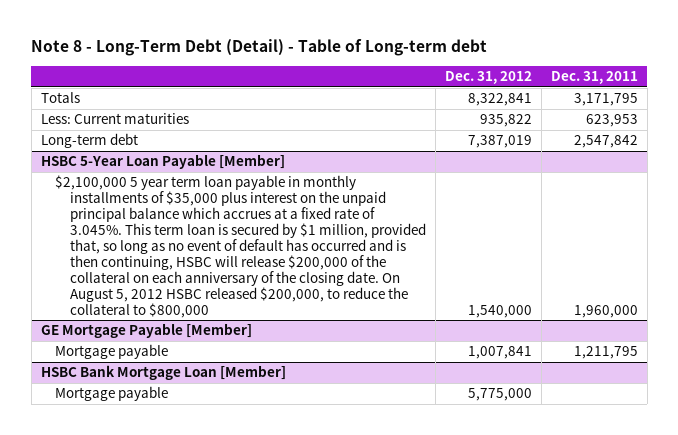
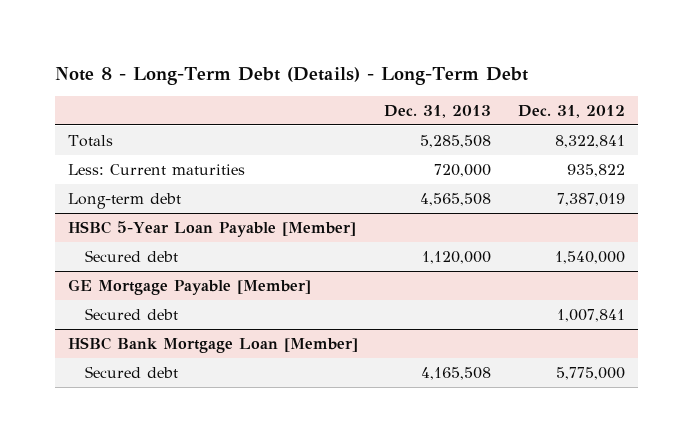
[31,39,488,57] Note 8 - Long-Term Debt (Detail) - Table of Long-term debt -> [54,66,528,85] Note 8 - Long-Term Debt (Details) - Long-Term Debt
[550,71,638,85] Dec. 31, 2011 -> none
none -> [384,104,492,118] Dec. 31, 2013
[55,175,427,319] $2,100,000 5 year term loan payable in monthly installments of $35,000 plus interest on the unpaid principal balance which accrues at a fixed rate of 3.045%. This term loan is secured by $1 million, provided that, so long as no event of default has occurred and is then continuing, HSBC will release $200,000 of the collateral on each anniversary of the closing date. On August 5, 2012 HSBC released $200,000, to reduce the collateral to $800,000 -> [84,250,178,263] Secured debt
[55,344,169,360] Mortgage payable -> [84,308,178,321] Secured debt
[55,386,169,402] Mortgage payable -> [84,366,178,379] Secured debt

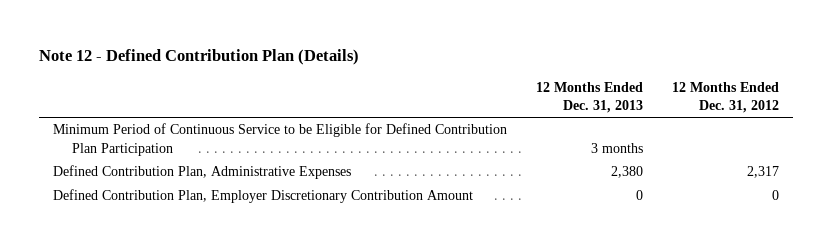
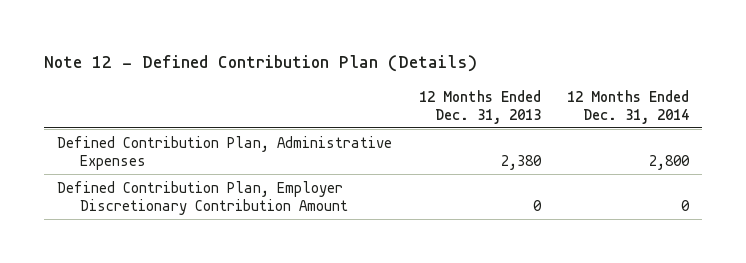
[671,81,779,114] 12 Months Ended Dec. 31, 2012 -> none
none -> [566,89,689,124] 12 Months Ended Dec. 31, 2014
[53,123,508,156] Minimum Period of Continuous Service to be Eligible for Defined Contribution Plan Participation -> none

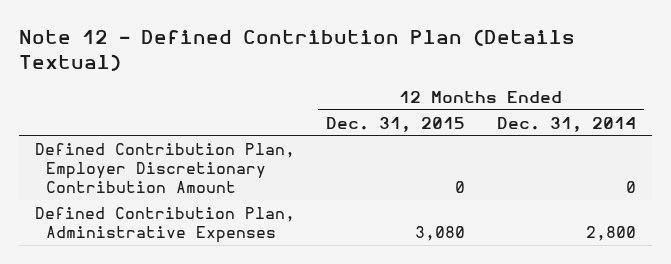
[44,54,478,72] Note 12 - Defined Contribution Plan (Details) -> [18,28,575,71] Note 12 - Defined Contribution Plan (Details Textual)
[418,89,541,124] 12 Months Ended Dec. 31, 2013 -> none
none -> [326,116,466,132] Dec. 31, 2015
[57,135,393,170] Defined Contribution Plan, Administrative Expenses -> [34,206,295,244] Defined Contribution Plan, Administrative Expenses

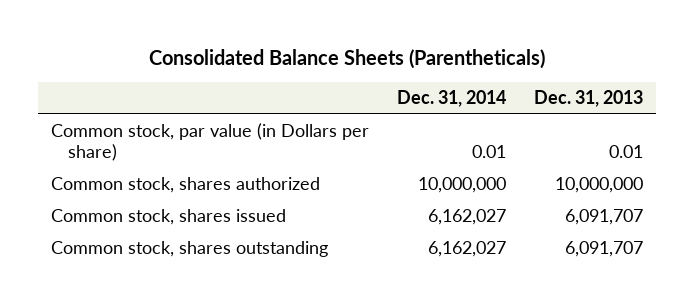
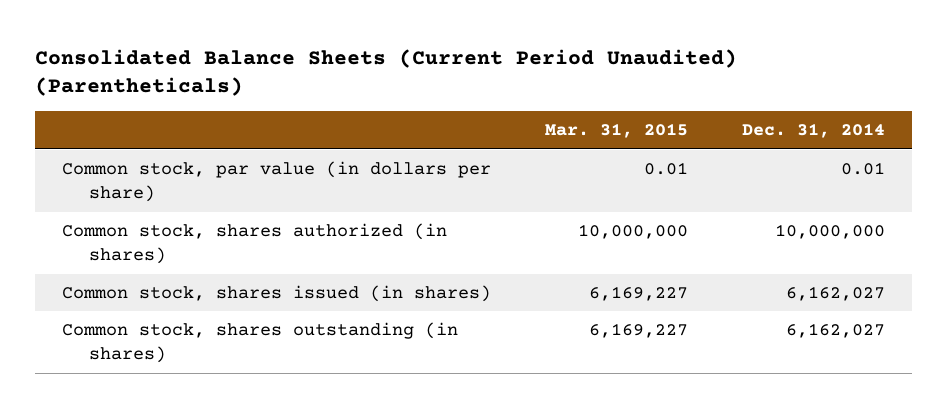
[149,48,546,69] Consolidated Balance Sheets (Parentheticals) -> [34,48,737,97] Consolidated Balance Sheets (Current Period Unaudited) (Parentheticals)
[533,90,643,108] Dec. 31, 2013 -> none
none -> [544,123,688,139] Mar. 31, 2015
[51,123,370,162] Common stock, par value (in Dollars per share) -> [61,161,491,203] Common stock, par value (in dollars per share)
[51,177,321,194] Common stock, shares authorized -> [61,223,447,265] Common stock, shares authorized (in shares)
[51,209,287,226] Common stock, shares issued -> [61,285,491,303] Common stock, shares issued (in shares)
[51,241,329,258] Common stock, shares outstanding -> [61,322,458,364] Common stock, shares outstanding (in shares)

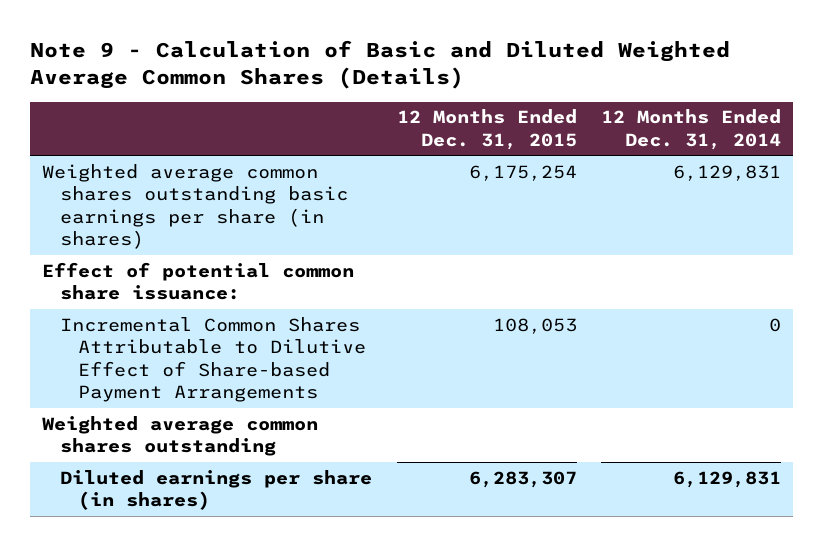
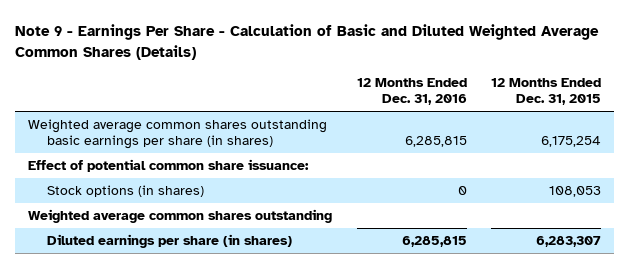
[30,40,731,90] Note 9 - Calculation of Basic and Diluted Weighted Average Common Shares (Details) -> [15,23,600,60] Note 9 - Earnings Per Share - Calculation of Basic and Diluted Weighted Average Common Shares (Details)
[600,109,781,151] 12 Months Ended Dec. 31, 2014 -> none
none -> [356,77,467,106] 12 Months Ended Dec. 31, 2016
[60,316,367,403] Incremental Common Shares Attributable to Dilutive Effect of Share-based Payment Arrangements -> [47,184,205,197] Stock options (in shares)

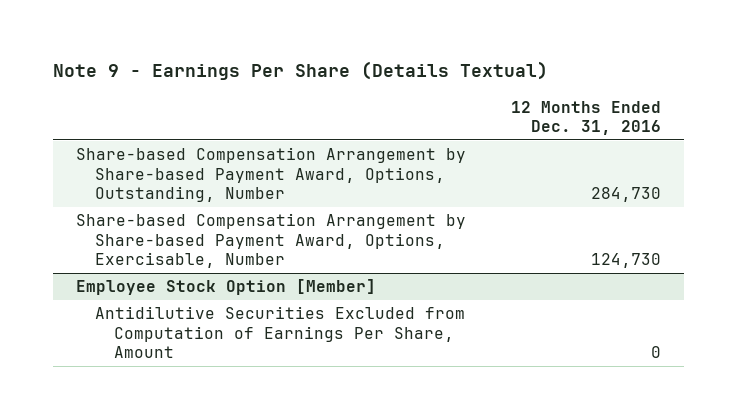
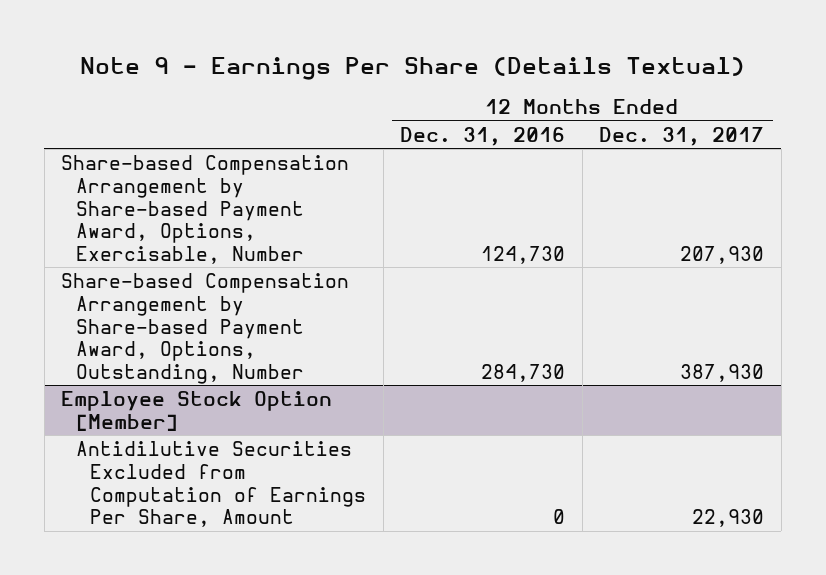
none -> [599,126,765,146] Dec. 31, 2017
[75,147,466,203] Share-based Compensation Arrangement by Share-based Payment Award, Options, Outstanding, Number -> [61,273,350,385] Share-based Compensation Arrangement by Share-based Payment Award, Options, Outstanding, Number

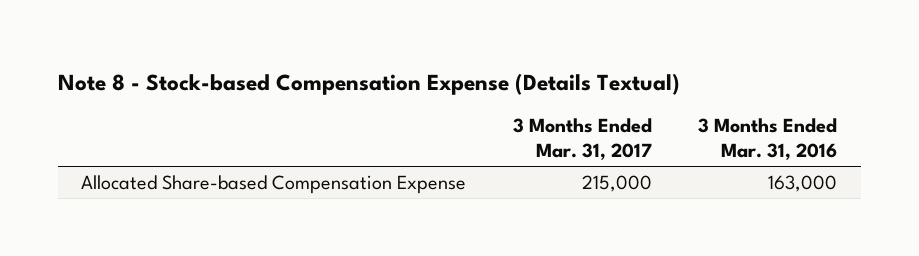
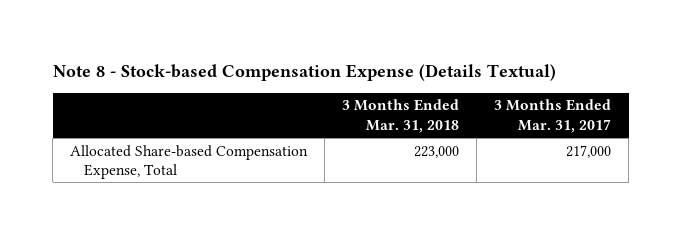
[698,117,838,161] 3 Months Ended Mar. 31, 2016 -> none
none -> [342,99,460,133] 3 Months Ended Mar. 31, 2018
[81,175,467,195] Allocated Share-based Compensation Expense -> [70,144,309,179] Allocated Share-based Compensation Expense, Total
[581,175,652,193] 215,000 -> [566,144,612,158] 217,000

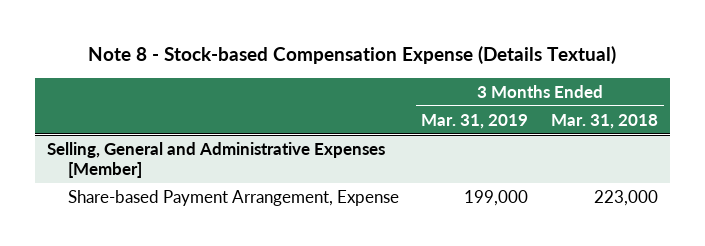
[494,99,612,133] 3 Months Ended Mar. 31, 2017 -> none
none -> [421,113,529,129] Mar. 31, 2019
none -> [46,141,385,178] Selling, General and Administrative Expenses [Member]
[70,144,309,179] Allocated Share-based Compensation Expense, Total -> [67,189,399,206] Share-based Payment Arrangement, Expense

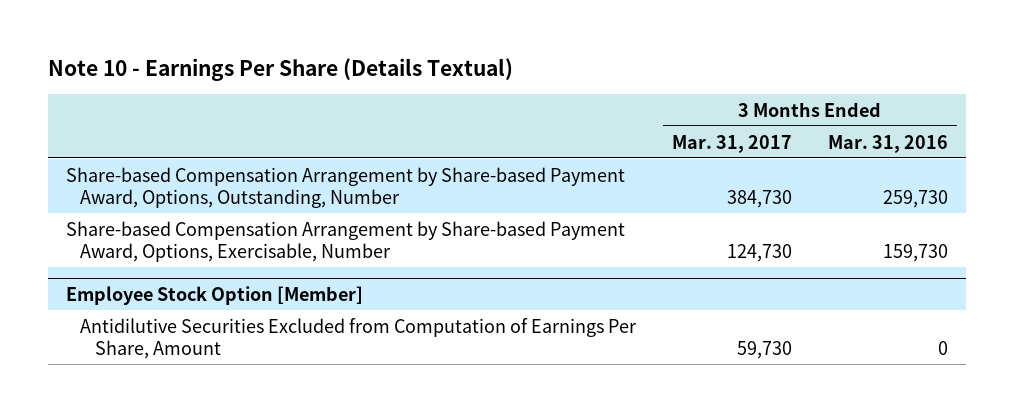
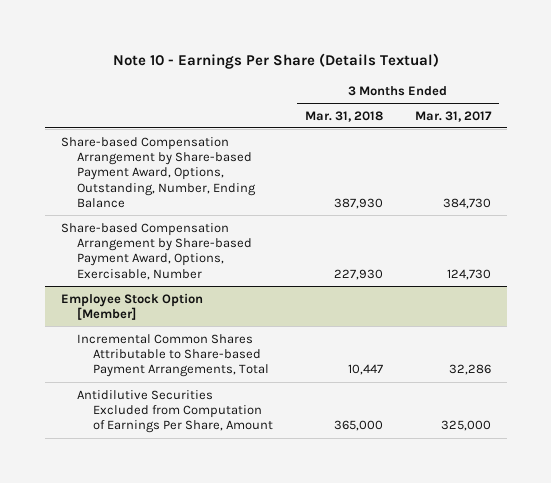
[827,134,948,153] Mar. 31, 2016 -> none
none -> [304,110,383,122] Mar. 31, 2018
[65,166,625,208] Share-based Compensation Arrangement by Share-based Payment Award, Options, Outstanding, Number -> [60,136,256,209] Share-based Compensation Arrangement by Share-based Payment Award, Options, Outstanding, Number, Ending Balance
none -> [76,333,269,378] Incremental Common Shares Attributable to Share-based Payment Arrangements, Total
[737,340,793,359] 59,730 -> [440,420,491,432] 325,000

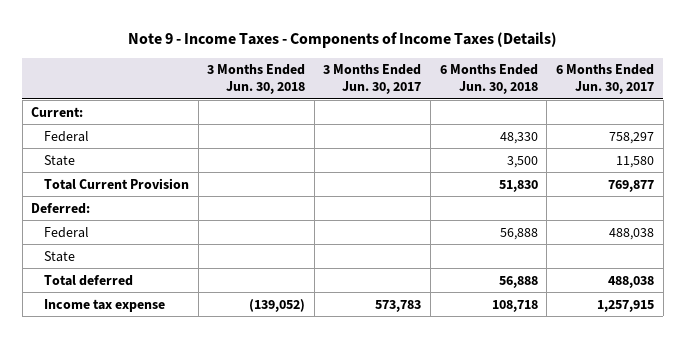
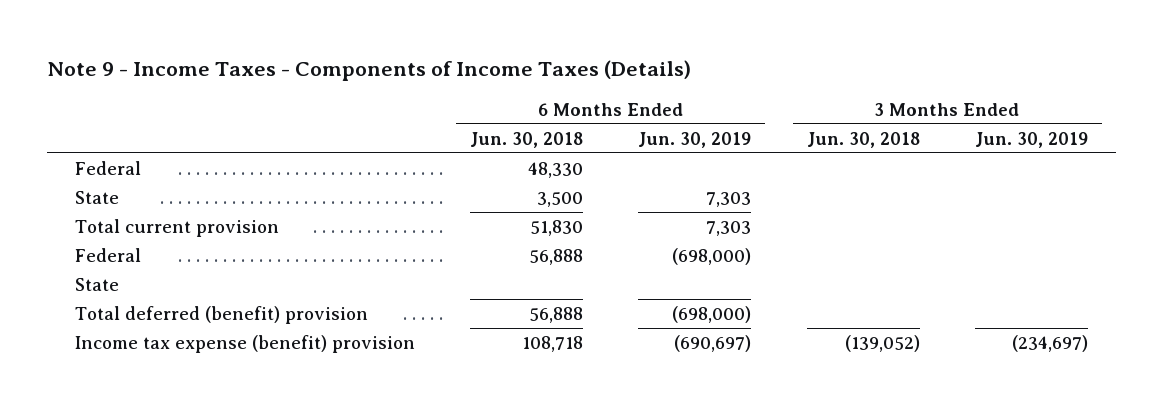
[323,64,422,95] 3 Months Ended Jun. 30, 2017 -> none
[556,64,655,95] 6 Months Ended Jun. 30, 2017 -> none
none -> [638,131,752,148] Jun. 30, 2019
none -> [974,131,1088,148] Jun. 30, 2019
[31,106,84,117] Current: -> none
[31,202,91,214] Deferred: -> none
[43,177,189,190] Total Current Provision -> [74,218,279,237] Total current provision
[43,274,133,286] Total deferred -> [74,305,368,324] Total deferred (benefit) provision
[43,298,165,312] Income tax expense -> [74,334,415,353] Income tax expense (benefit) provision

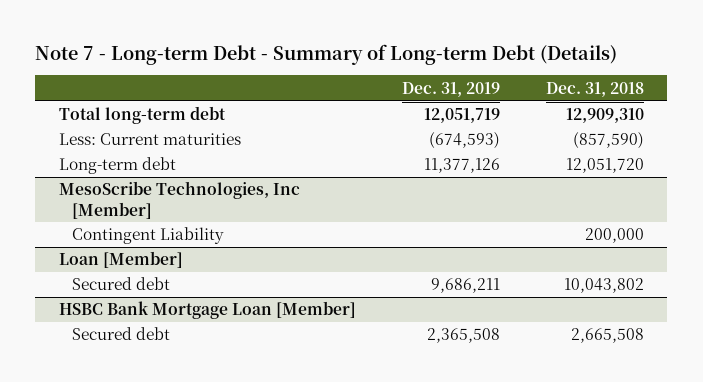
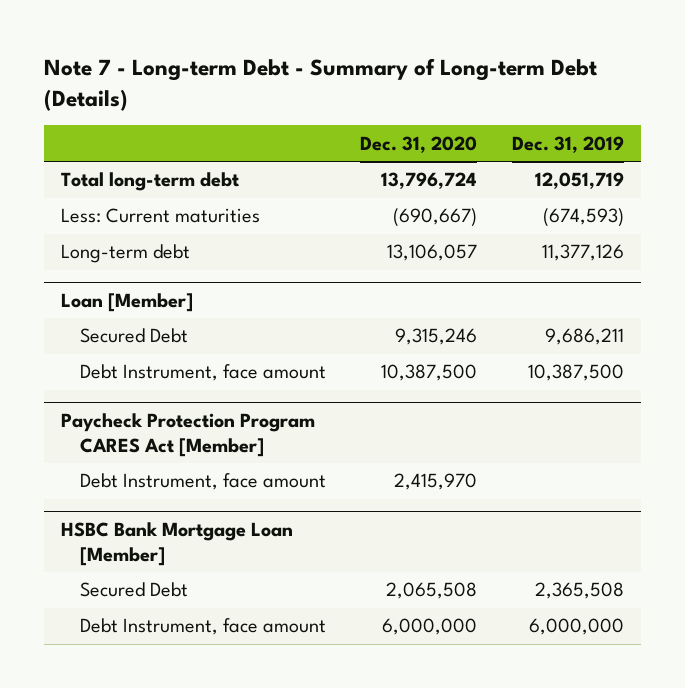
[546,81,645,97] Dec. 31, 2018 -> none
none -> [360,135,478,153] Dec. 31, 2020
[58,181,300,219] MesoScribe Technologies, Inc [Member] -> none
[71,227,224,245] Contingent Liability -> none
[71,277,170,291] Secured debt -> [80,328,189,344] Secured Debt
none -> [80,364,327,382] Debt Instrument, face amount
none -> [60,412,315,457] Paycheck Protection Program CARES Act [Member]
none -> [80,473,327,491] Debt Instrument, face amount
[71,327,170,341] Secured debt -> [80,582,189,598] Secured Debt
none -> [80,618,327,636] Debt Instrument, face amount

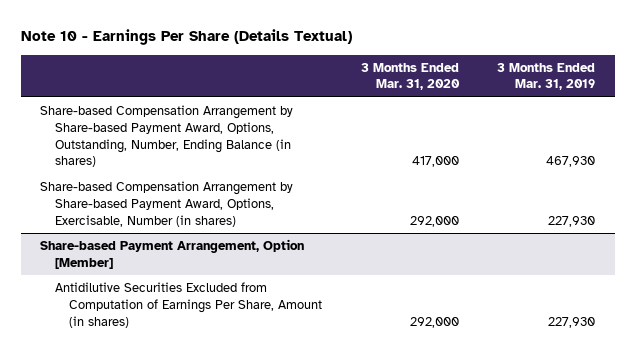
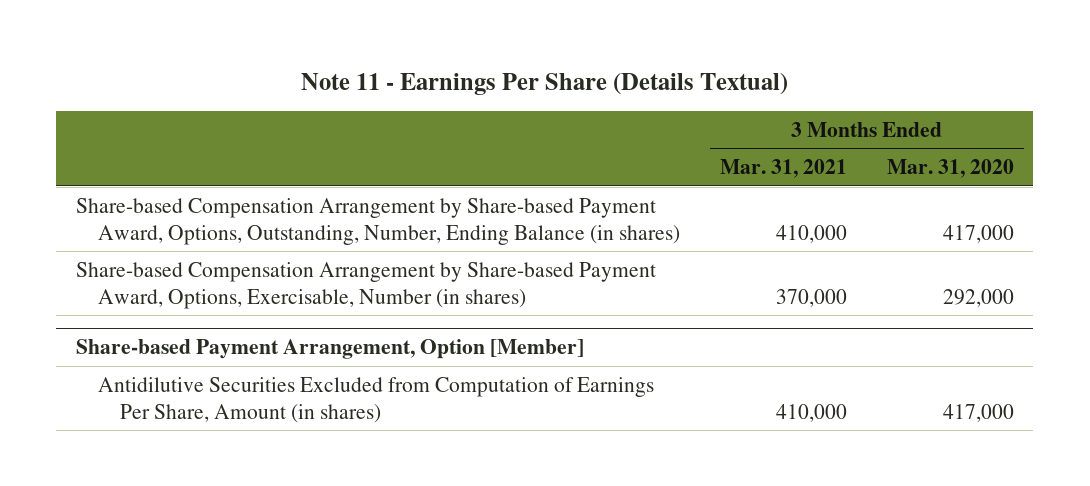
[20,29,352,46] Note 10 - Earnings Per Share (Details Textual) -> [300,72,788,95] Note 11 - Earnings Per Share (Details Textual)
[497,62,596,91] 3 Months Ended Mar. 31, 2019 -> none
none -> [719,159,847,179] Mar. 31, 2021
[409,316,459,328] 292,000 -> [942,403,1014,422] 417,000

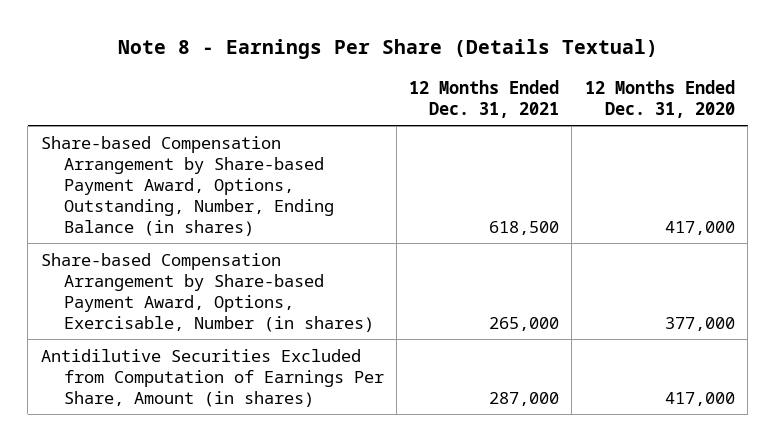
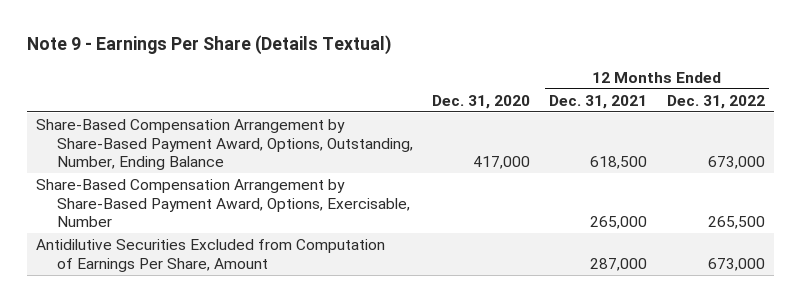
[117,39,658,60] Note 8 - Earnings Per Share (Details Textual) -> [26,35,391,56] Note 9 - Earnings Per Share (Details Textual)
[584,79,735,118] 12 Months Ended Dec. 31, 2020 -> none
none -> [432,94,531,109] Dec. 31, 2020
none -> [666,94,765,109] Dec. 31, 2022
[40,135,334,236] Share-based Compensation Arrangement by Share-based Payment Award, Options, Outstanding, Number, Ending Balance (in shares) -> [36,118,414,171] Share-Based Compensation Arrangement by Share-Based Payment Award, Options, Outstanding, Number, Ending Balance
[40,252,374,332] Share-based Compensation Arrangement by Share-based Payment Award, Options, Exercisable, Number (in shares) -> [36,178,411,228] Share-Based Compensation Arrangement by Share-Based Payment Award, Options, Exercisable, Number
[40,348,384,407] Antidilutive Securities Excluded from Computation of Earnings Per Share, Amount (in shares) -> [36,238,386,272] Antidilutive Securities Excluded from Computation of Earnings Per Share, Amount

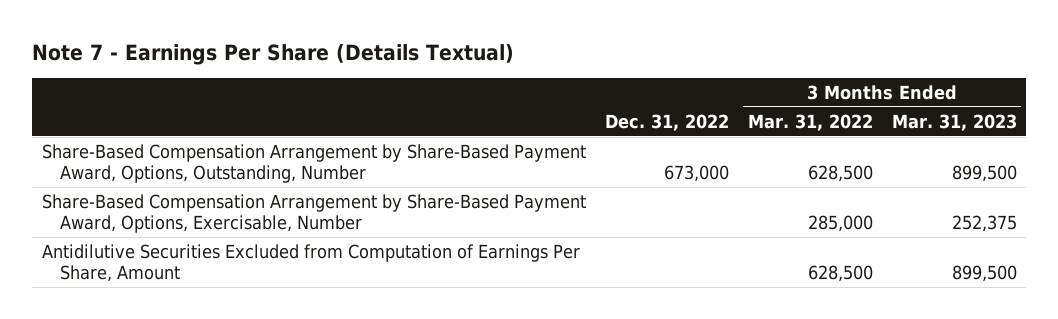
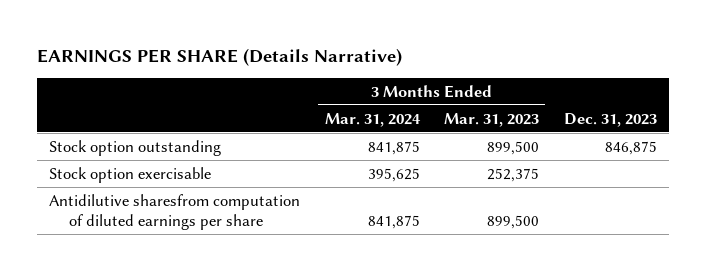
[32,43,515,65] Note 7 - Earnings Per Share (Details Textual) -> [36,47,402,66] EARNINGS PER SHARE (Details Narrative)
[604,113,729,131] Dec. 31, 2022 -> none
[747,113,873,131] Mar. 31, 2022 -> none
none -> [324,112,421,127] Mar. 31, 2024
none -> [563,112,657,127] Dec. 31, 2023
[41,143,586,184] Share-Based Compensation Arrangement by Share-Based Payment Award, Options, Outstanding, Number -> [48,139,221,156] Stock option outstanding
[41,193,586,234] Share-Based Compensation Arrangement by Share-Based Payment Award, Options, Exercisable, Number -> [48,166,211,183] Stock option exercisable
[41,243,580,283] Antidilutive Securities Excluded from Computation of Earnings Per Share, Amount -> [48,193,300,231] Antidilutive sharesfrom computation of diluted earnings per share

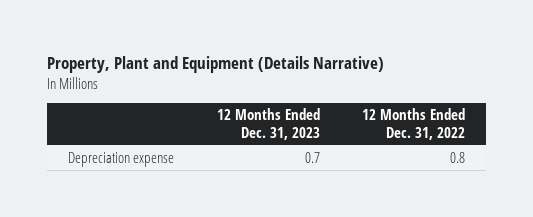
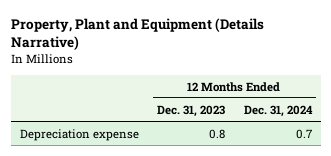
[361,107,465,140] 12 Months Ended Dec. 31, 2022 -> none
none -> [243,104,313,117] Dec. 31, 2024
[304,152,320,164] 0.7 -> [209,128,226,139] 0.8

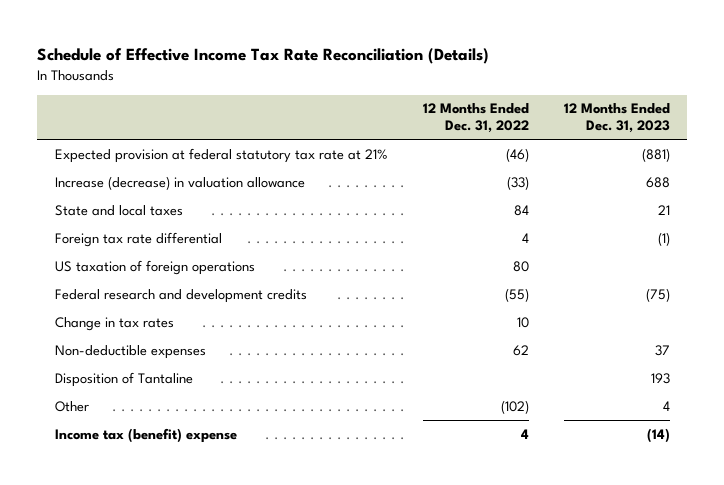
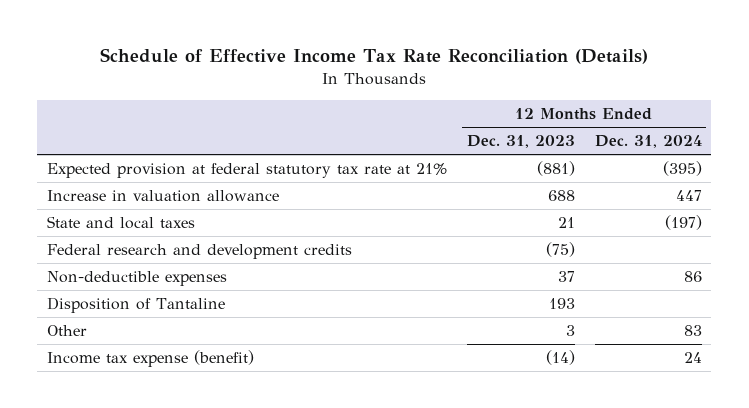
[422,103,529,134] 12 Months Ended Dec. 31, 2022 -> none
none -> [594,135,702,149] Dec. 31, 2024
[54,175,305,190] Increase (decrease) in valuation allowance -> [47,190,280,203] Increase in valuation allowance
[54,231,222,247] Foreign tax rate differential -> none
[54,259,255,275] US taxation of foreign operations -> none
[54,316,174,331] Change in tax rates -> none
[662,400,670,411] 4 -> [565,325,575,337] 3
[54,427,237,443] Income tax (benefit) expense -> [47,350,255,368] Income tax expense (benefit)

